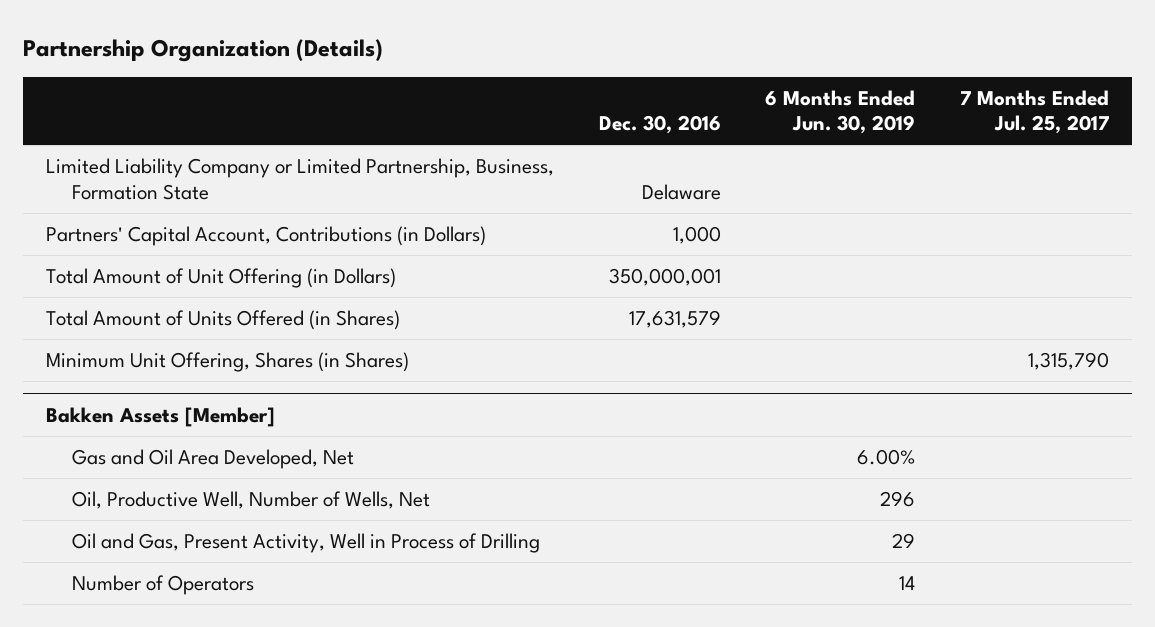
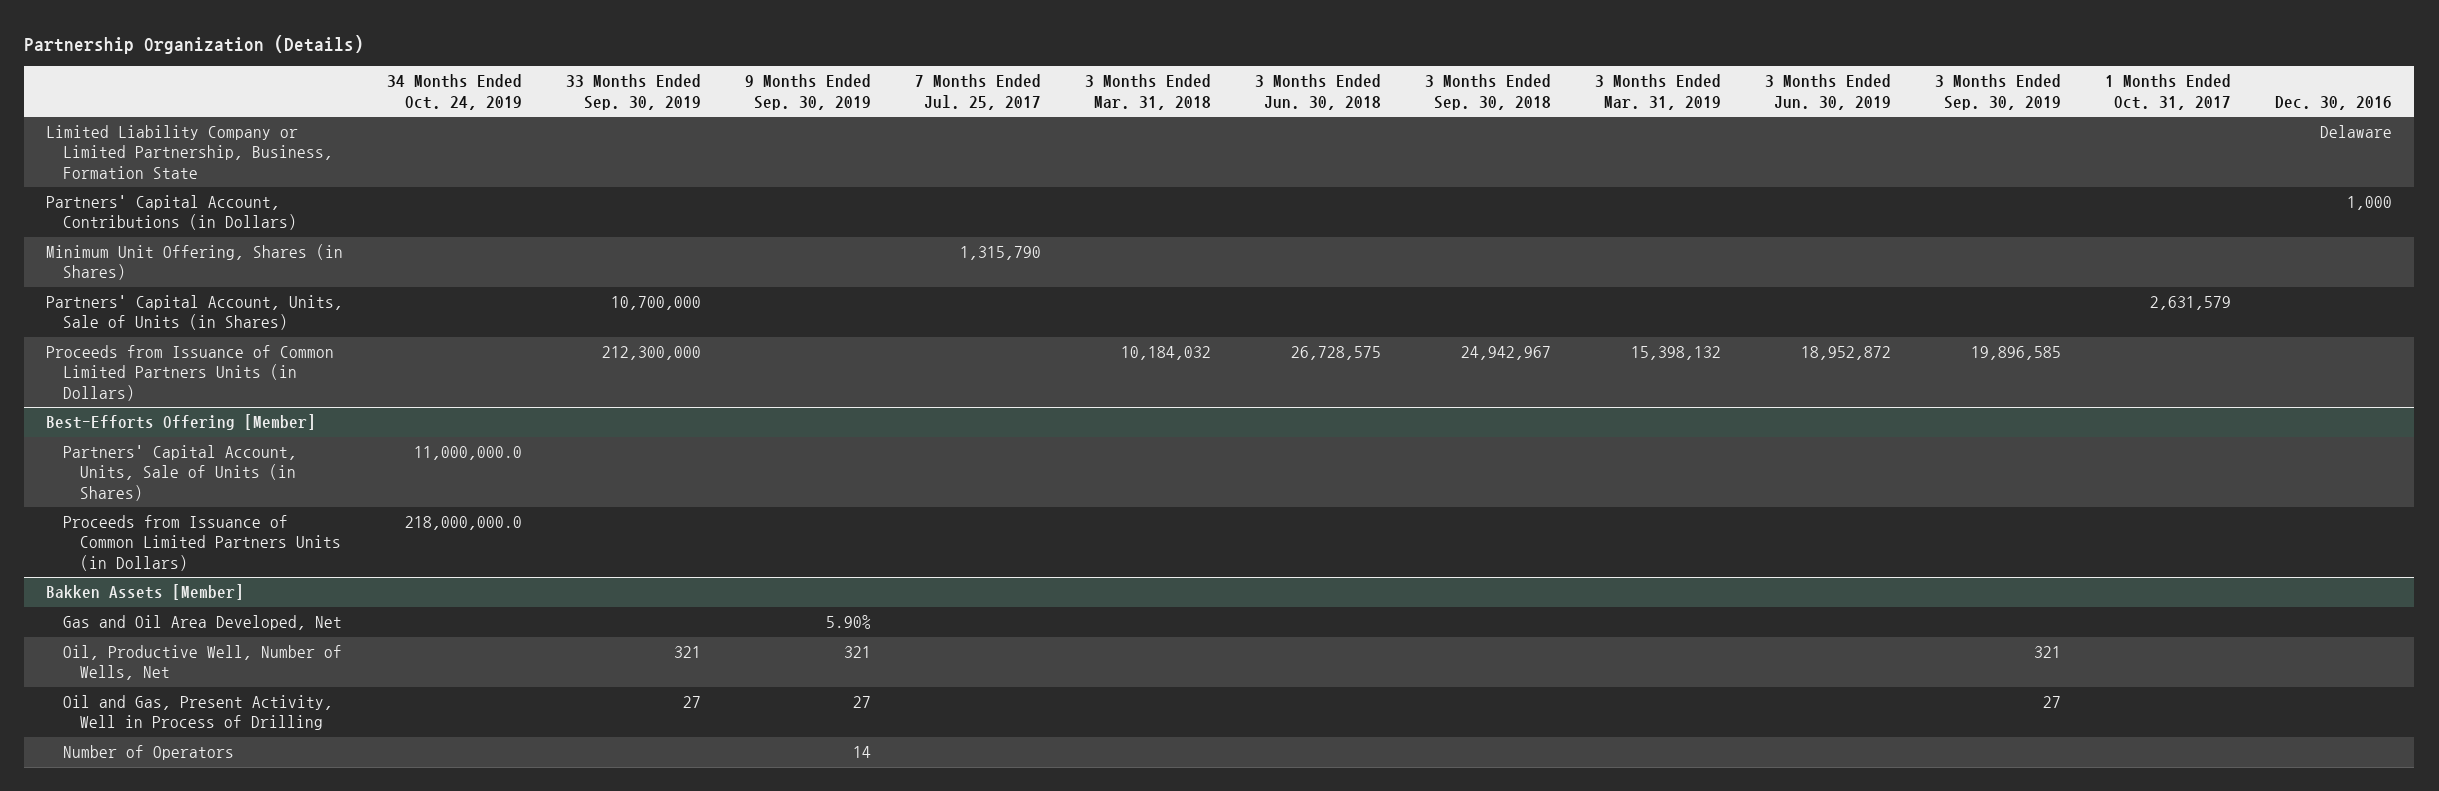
[765,89,916,135] 6 Months Ended Jun. 30, 2019 -> none
none -> [387,74,523,110] 34 Months Ended Oct. 24, 2019
none -> [566,74,702,110] 33 Months Ended Sep. 30, 2019
none -> [745,74,872,110] 9 Months Ended Sep. 30, 2019
none -> [1085,74,1212,110] 3 Months Ended Mar. 31, 2018
none -> [1255,74,1382,110] 3 Months Ended Jun. 30, 2018
none -> [1425,74,1552,110] 3 Months Ended Sep. 30, 2018
none -> [1595,74,1722,110] 3 Months Ended Mar. 31, 2019
none -> [1765,74,1892,110] 3 Months Ended Jun. 30, 2019
none -> [1935,74,2062,110] 3 Months Ended Sep. 30, 2019
none -> [2105,74,2232,110] 1 Months Ended Oct. 31, 2017
[45,267,396,288] Total Amount of Unit Offering (in Dollars) -> none
[45,309,400,330] Total Amount of Units Offered (in Shares) -> none
none -> [46,295,344,331] Partners' Capital Account, Units, Sale of Units (in Shares)
none -> [46,345,335,401] Proceeds from Issuance of Common Limited Partners Units (in Dollars)
none -> [46,414,317,431] Best-Efforts Offering [Member]
none -> [63,445,298,501] Partners' Capital Account, Units, Sale of Units (in Shares)
none -> [63,515,341,571] Proceeds from Issuance of Common Limited Partners Units (in Dollars)

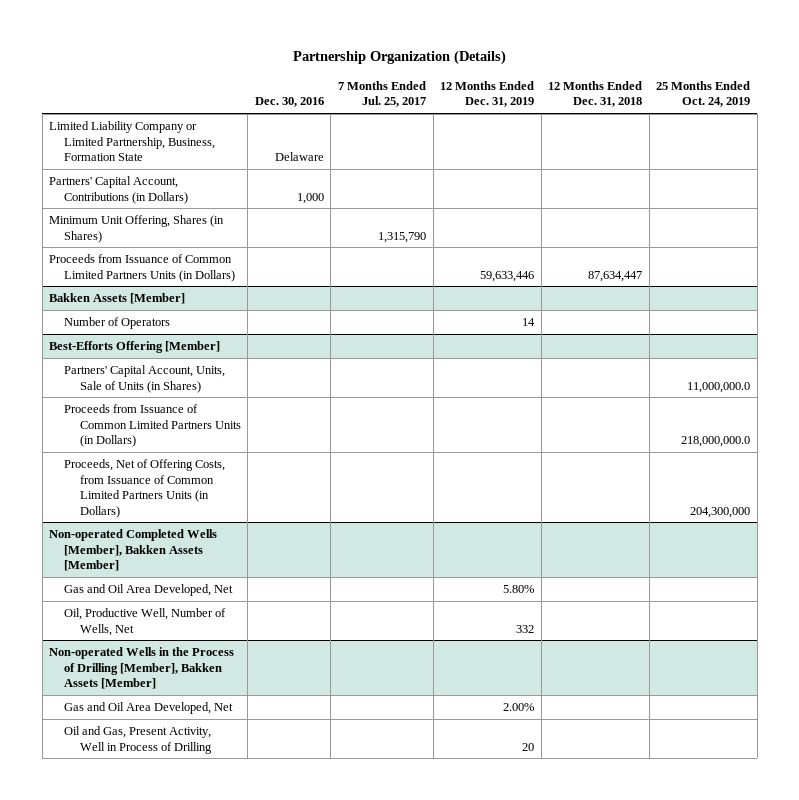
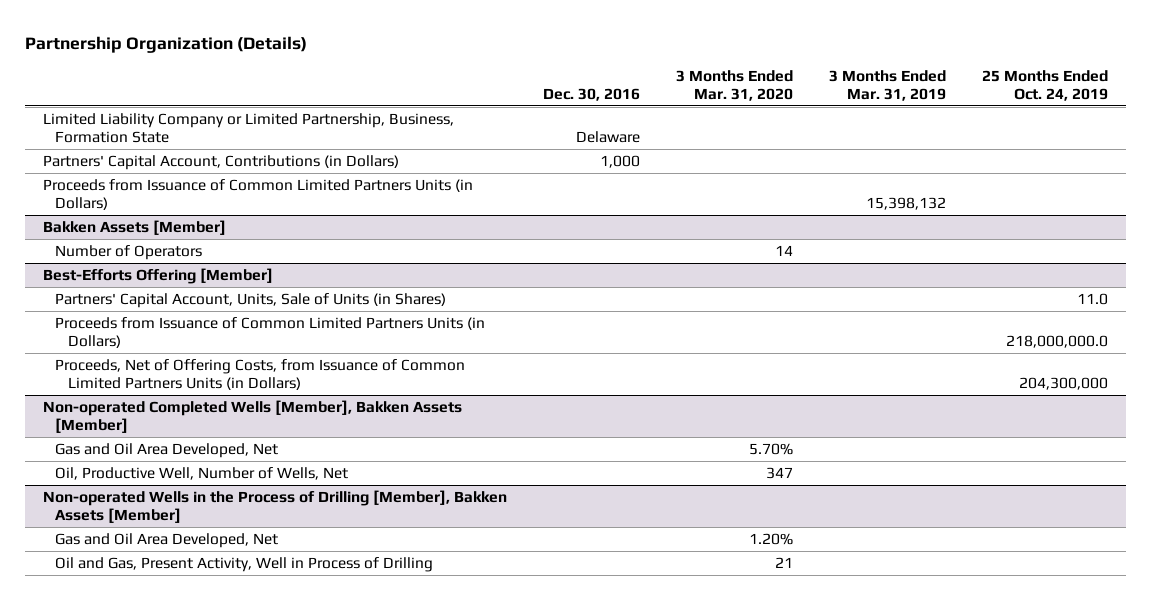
[338,80,427,108] 7 Months Ended Jul. 25, 2017 -> none
[440,80,535,108] 12 Months Ended Dec. 31, 2019 -> none
[548,80,643,108] 12 Months Ended Dec. 31, 2018 -> none
none -> [676,69,794,101] 3 Months Ended Mar. 31, 2020
none -> [829,69,947,101] 3 Months Ended Mar. 31, 2019
[49,215,225,243] Minimum Unit Offering, Shares (in Shares) -> none
[687,381,751,393] 11,000,000.0 -> [1077,292,1109,305] 11.0

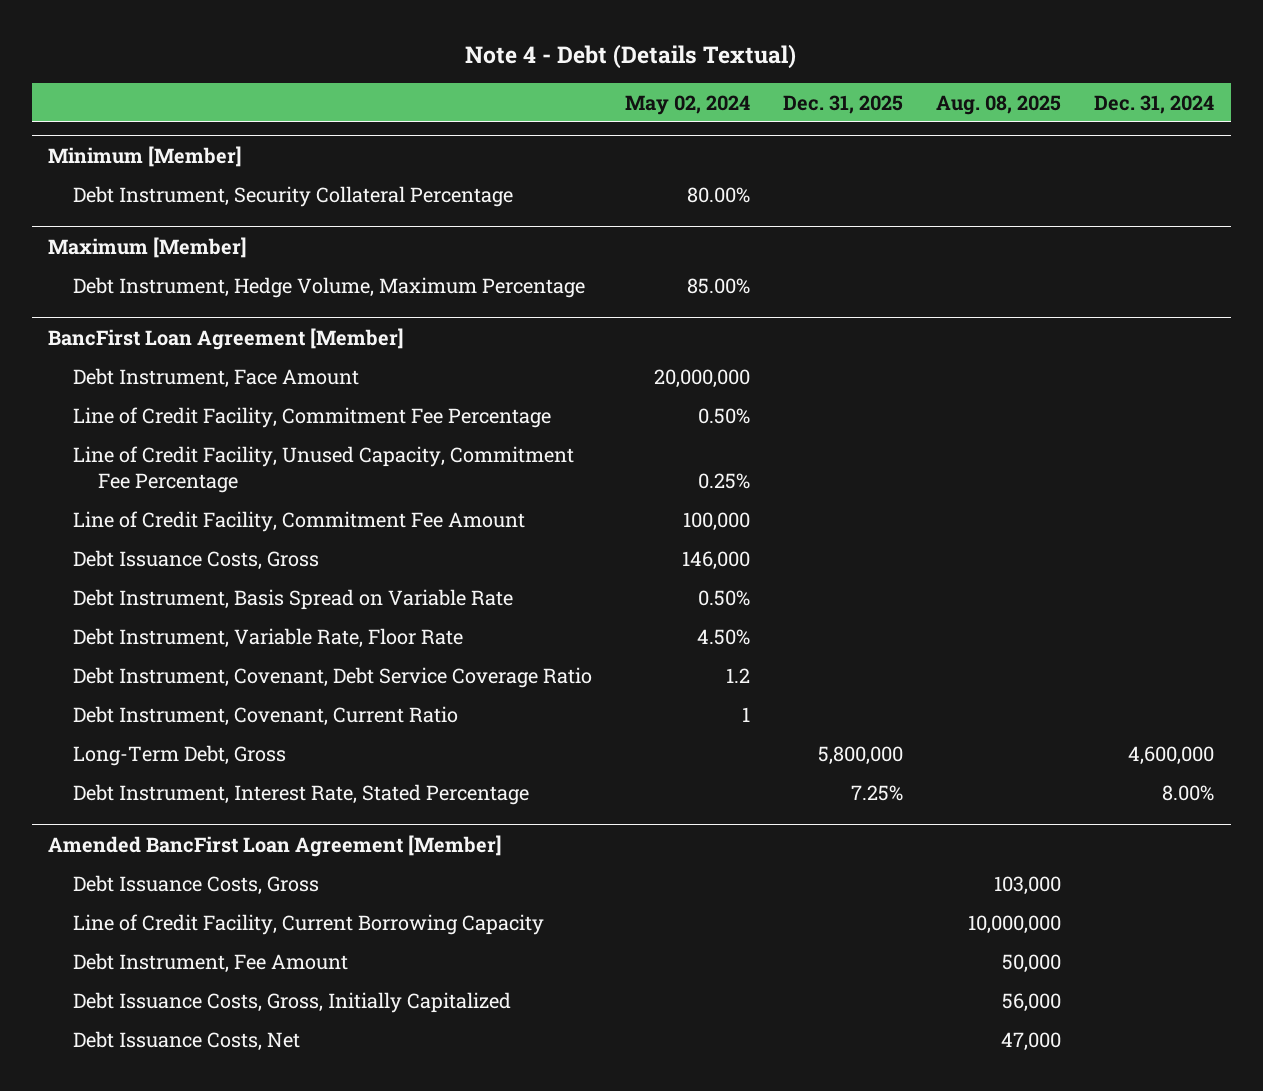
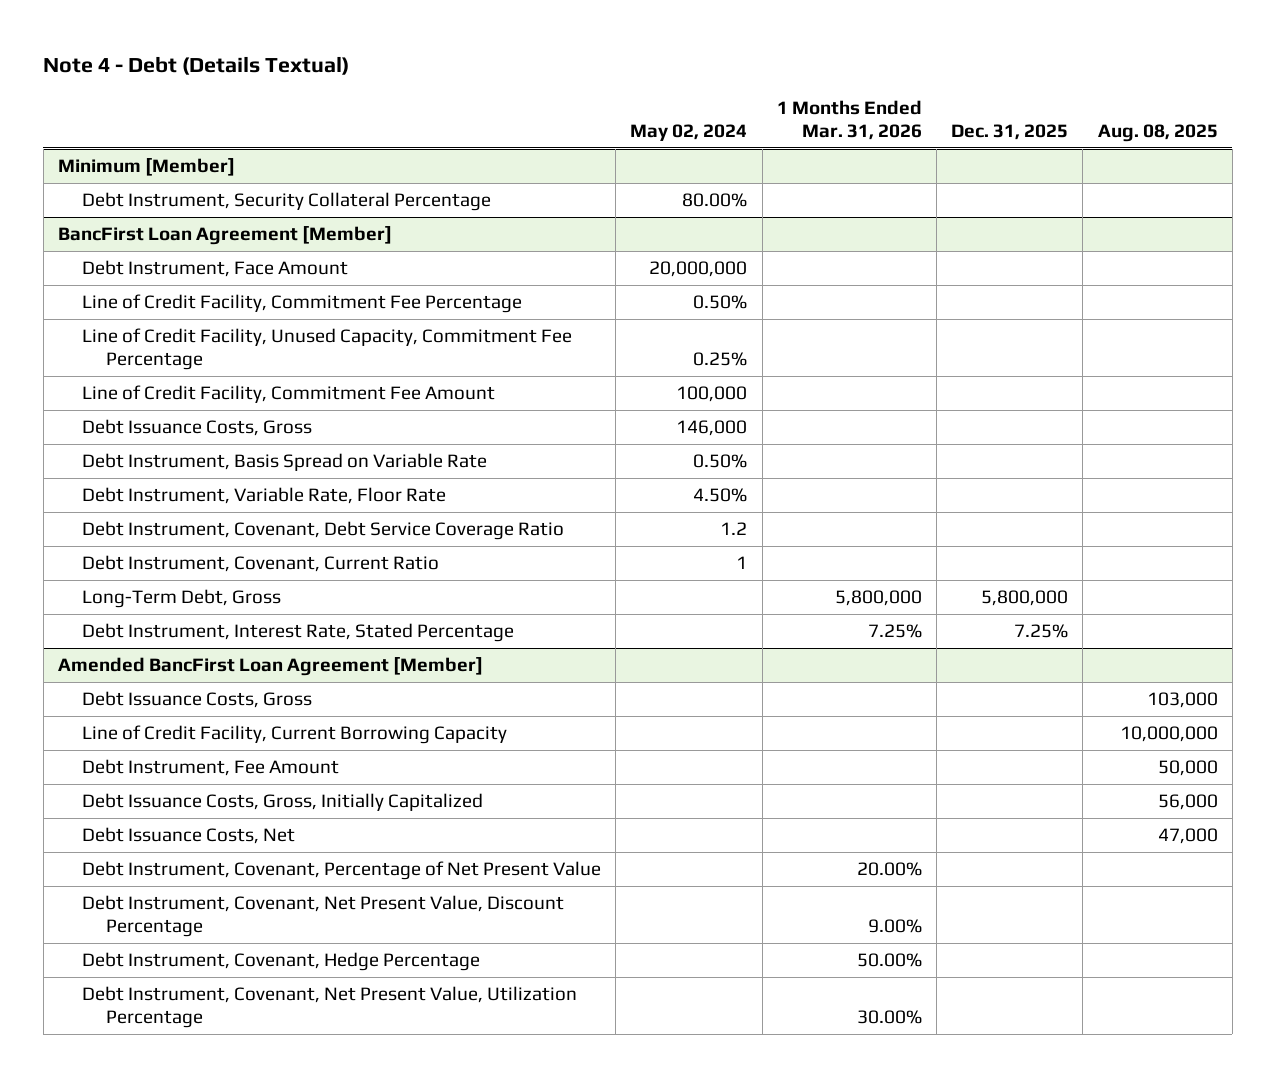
[1094,94,1215,114] Dec. 31, 2024 -> none
none -> [776,100,922,140] 1 Months Ended Mar. 31, 2026
[48,236,248,258] Maximum [Member] -> none
[73,276,586,298] Debt Instrument, Hedge Volume, Maximum Percentage -> none
none -> [81,861,601,881] Debt Instrument, Covenant, Percentage of Net Present Value
none -> [81,895,564,937] Debt Instrument, Covenant, Net Present Value, Discount Percentage
none -> [81,952,480,972] Debt Instrument, Covenant, Hedge Percentage
none -> [81,986,577,1028] Debt Instrument, Covenant, Net Present Value, Utilization Percentage

